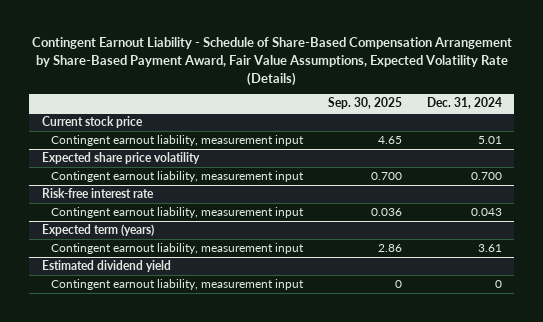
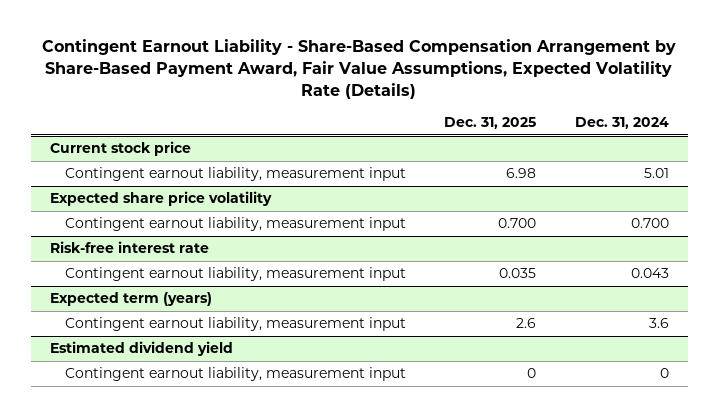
[31,36,512,86] Contingent Earnout Liability - Schedule of Share-Based Compensation Arrangement by Share-Based Payment Award, Fair Value Assumptions, Expected Volatility Rate (Details) -> [42,39,677,99] Contingent Earnout Liability - Share-Based Compensation Arrangement by Share-Based Payment Award, Fair Value Assumptions, Expected Volatility Rate (Details)
[327,97,402,110] Sep. 30, 2025 -> none
none -> [444,117,537,130] Dec. 31, 2025
[477,244,502,253] 3.61 -> [648,318,669,329] 3.6

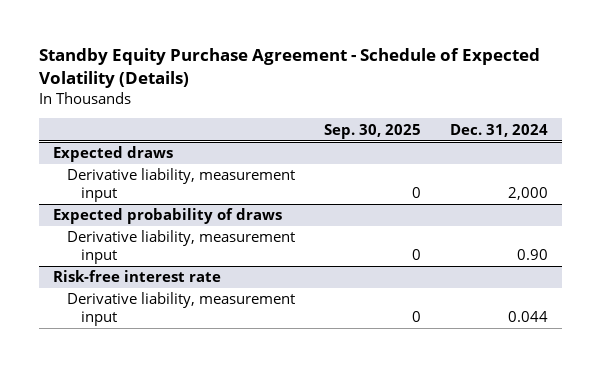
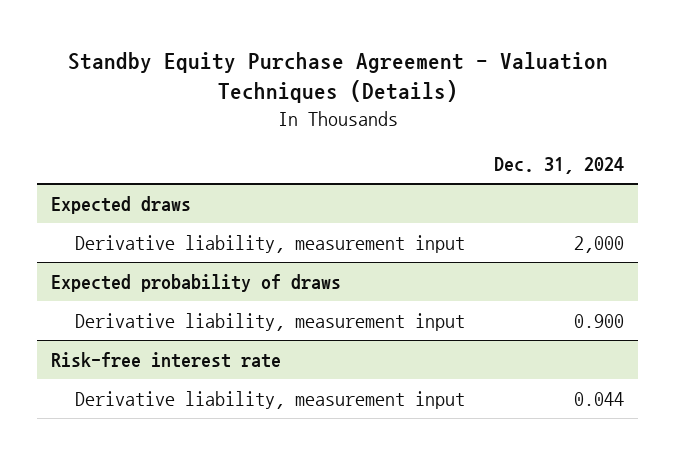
[38,48,540,89] Standby Equity Purchase Agreement - Schedule of Expected Volatility (Details) -> [67,51,608,104] Standby Equity Purchase Agreement - Valuation Techniques (Details)
[323,123,421,139] Sep. 30, 2025 -> none
[516,248,548,260] 0.90 -> [573,313,624,328] 0.900

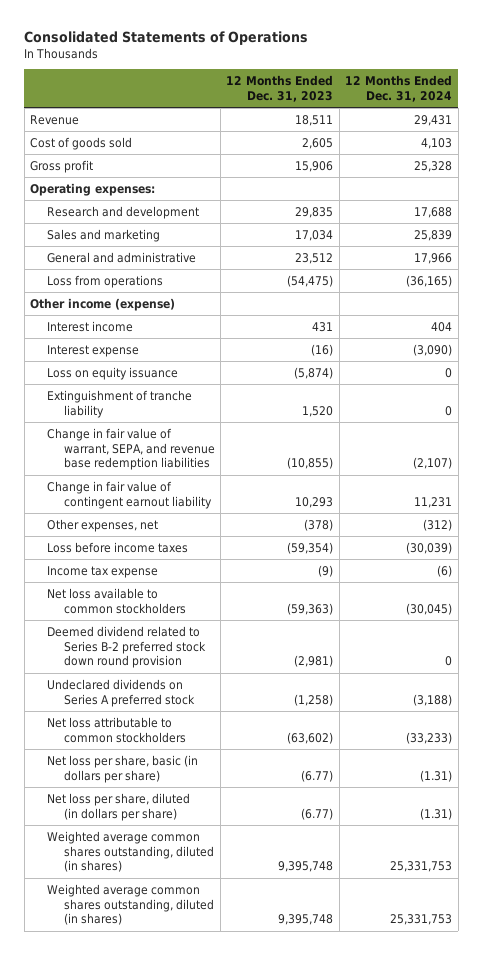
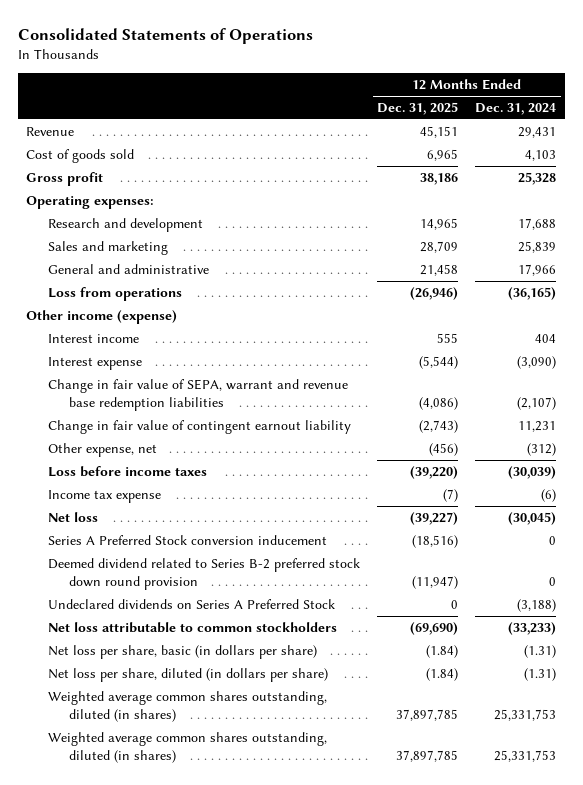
[226,75,334,103] 12 Months Ended Dec. 31, 2023 -> none
none -> [376,102,458,116] Dec. 31, 2025
[46,366,178,380] Loss on equity issuance -> none
[46,389,192,418] Extinguishment of tranche liability -> none
[46,427,215,471] Change in fair value of warrant, SEPA, and revenue base redemption liabilities -> [47,379,348,412] Change in fair value of SEPA, warrant and revenue base redemption liabilities
[46,518,158,532] Other expenses, net -> [47,443,157,458] Other expense, net
[46,587,186,614] Net loss available to common stockholders -> [47,512,98,523] Net loss
none -> [47,535,327,546] Series A Preferred Stock conversion inducement
[46,678,195,707] Undeclared dividends on Series A preferred stock -> [47,599,335,610] Undeclared dividends on Series A Preferred Stock

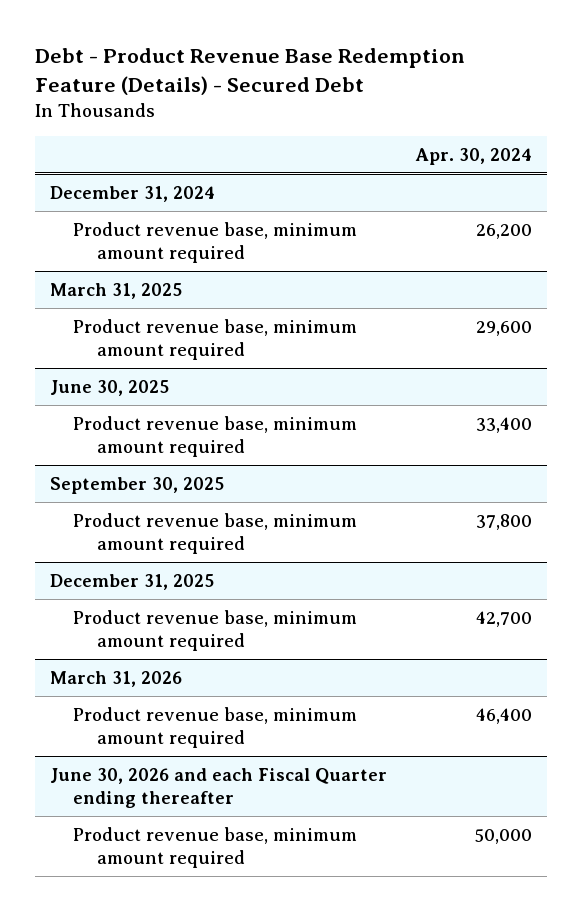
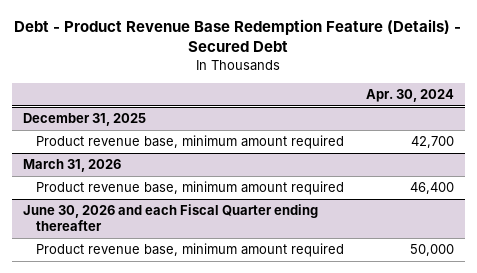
[49,186,215,203] December 31, 2024 -> none
[73,222,358,263] Product revenue base, minimum amount required -> none
[49,283,182,300] March 31, 2025 -> none
[73,319,358,360] Product revenue base, minimum amount required -> none
[49,380,169,397] June 30, 2025 -> none
[73,416,358,457] Product revenue base, minimum amount required -> none
[49,477,224,495] September 30, 2025 -> none
[73,513,358,554] Product revenue base, minimum amount required -> none

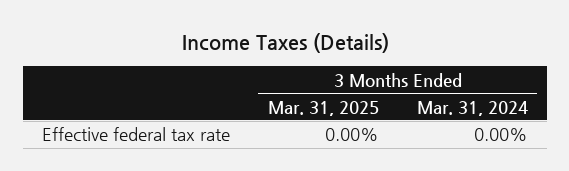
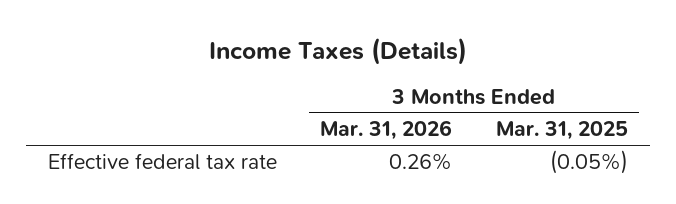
[416,100,528,116] Mar. 31, 2024 -> none
none -> [320,120,453,141] Mar. 31, 2026
[324,128,379,142] 0.00% -> [549,150,628,175] (0.05%)

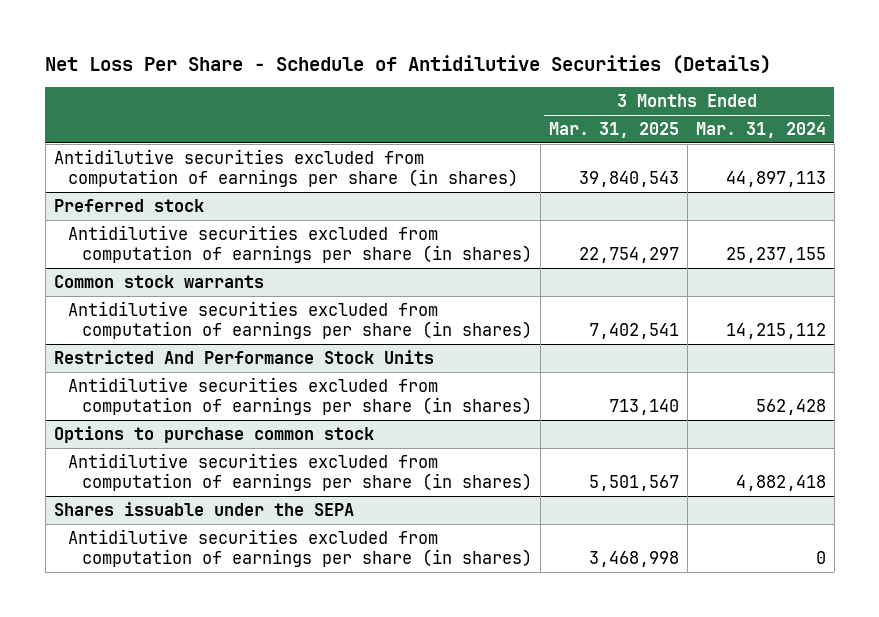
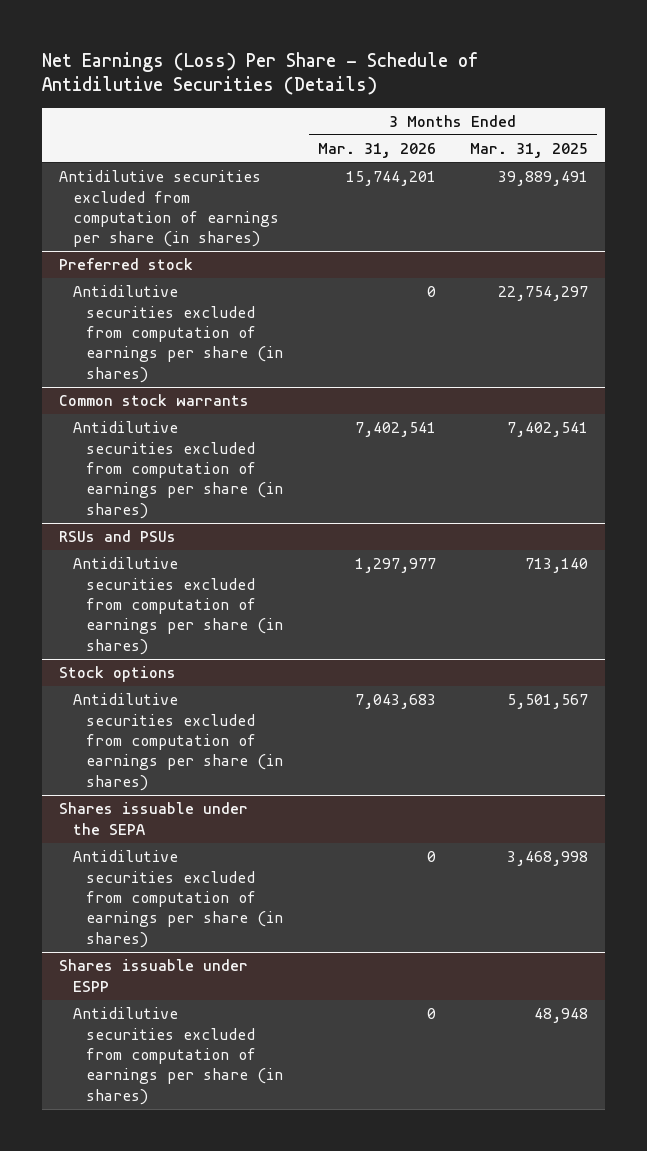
[45,54,772,74] Net Loss Per Share - Schedule of Antidilutive Securities (Details) -> [41,51,479,96] Net Earnings (Loss) Per Share - Schedule of Antidilutive Securities (Details)
[695,121,826,138] Mar. 31, 2024 -> none
none -> [317,142,436,158] Mar. 31, 2026
[578,171,679,188] 39,840,543 -> [497,171,588,187] 39,889,491
[53,349,434,364] Restricted And Performance Stock Units -> none
none -> [58,530,176,543] RSUs and PSUs
[53,425,374,443] Options to purchase common stock -> [58,666,176,683] Stock options
none -> [58,959,248,992] Shares issuable under ESPP
none -> [72,1007,284,1105] Antidilutive securities excluded from computation of earnings per share (in shares)

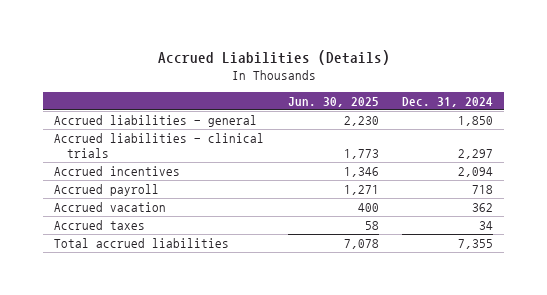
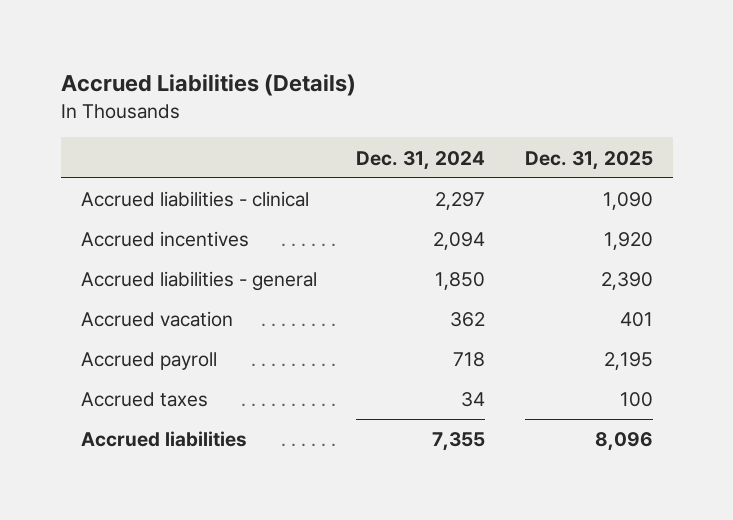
[287,97,379,108] Jun. 30, 2025 -> none
none -> [524,150,653,170] Dec. 31, 2025
[54,133,265,158] Accrued liabilities - clinical trials -> [80,191,309,208] Accrued liabilities - clinical
[54,115,258,128] Accrued liabilities - general -> [80,271,317,292] Accrued liabilities - general
[54,184,160,197] Accrued payroll -> [80,352,217,371] Accrued payroll
[54,238,230,249] Total accrued liabilities -> [80,431,247,448] Accrued liabilities

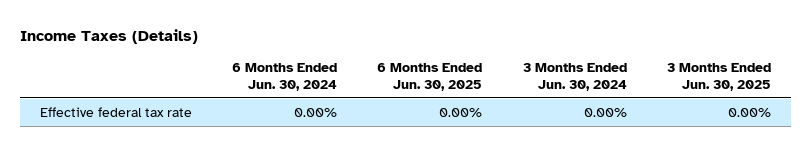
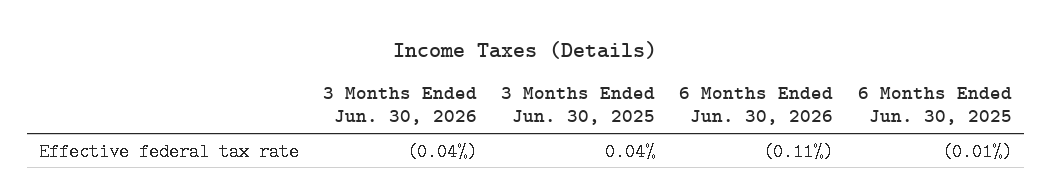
[232,63,338,92] 6 Months Ended Jun. 30, 2024 -> none
[522,63,627,92] 3 Months Ended Jun. 30, 2024 -> none
none -> [322,87,477,126] 3 Months Ended Jun. 30, 2026
none -> [679,87,834,126] 6 Months Ended Jun. 30, 2026
[439,108,483,118] 0.00% -> [941,142,1012,161] (0.01%)
[727,108,771,118] 0.00% -> [605,142,656,161] 0.04%

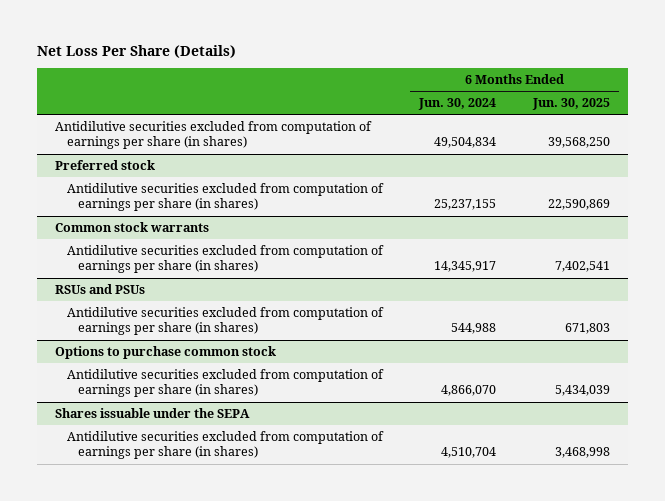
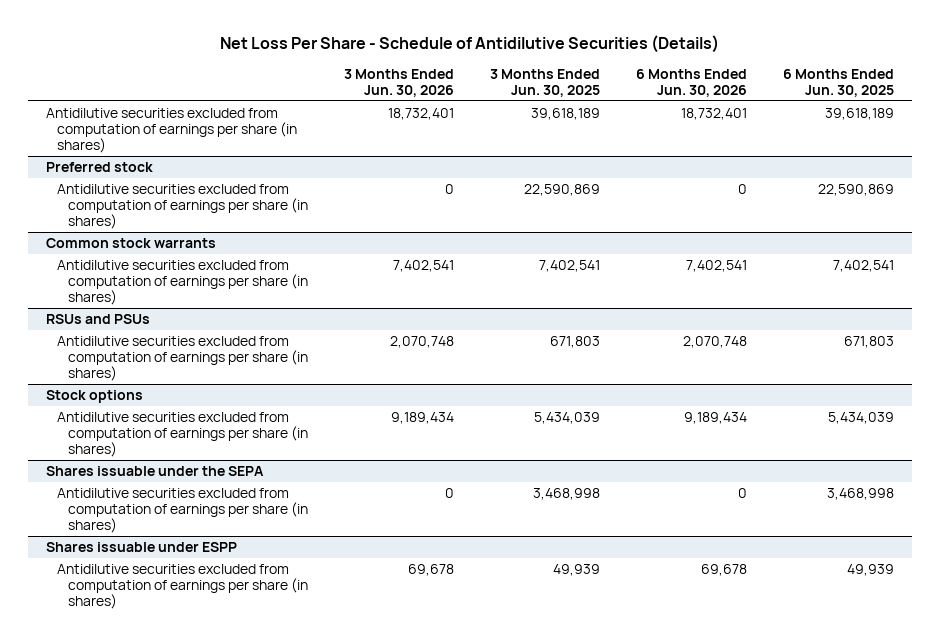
[36,44,236,58] Net Loss Per Share (Details) -> [220,35,720,54] Net Loss Per Share - Schedule of Antidilutive Securities (Details)
[418,98,497,111] Jun. 30, 2024 -> none
none -> [344,69,455,98] 3 Months Ended Jun. 30, 2026
none -> [490,69,601,98] 3 Months Ended Jun. 30, 2025
none -> [636,69,748,98] 6 Months Ended Jun. 30, 2026
[547,137,610,149] 39,568,250 -> [825,107,895,120] 39,618,189
[54,346,276,360] Options to purchase common stock -> [45,389,143,403] Stock options
none -> [45,541,237,552] Shares issuable under ESPP
none -> [56,563,309,609] Antidilutive securities excluded from computation of earnings per share (in shares)

